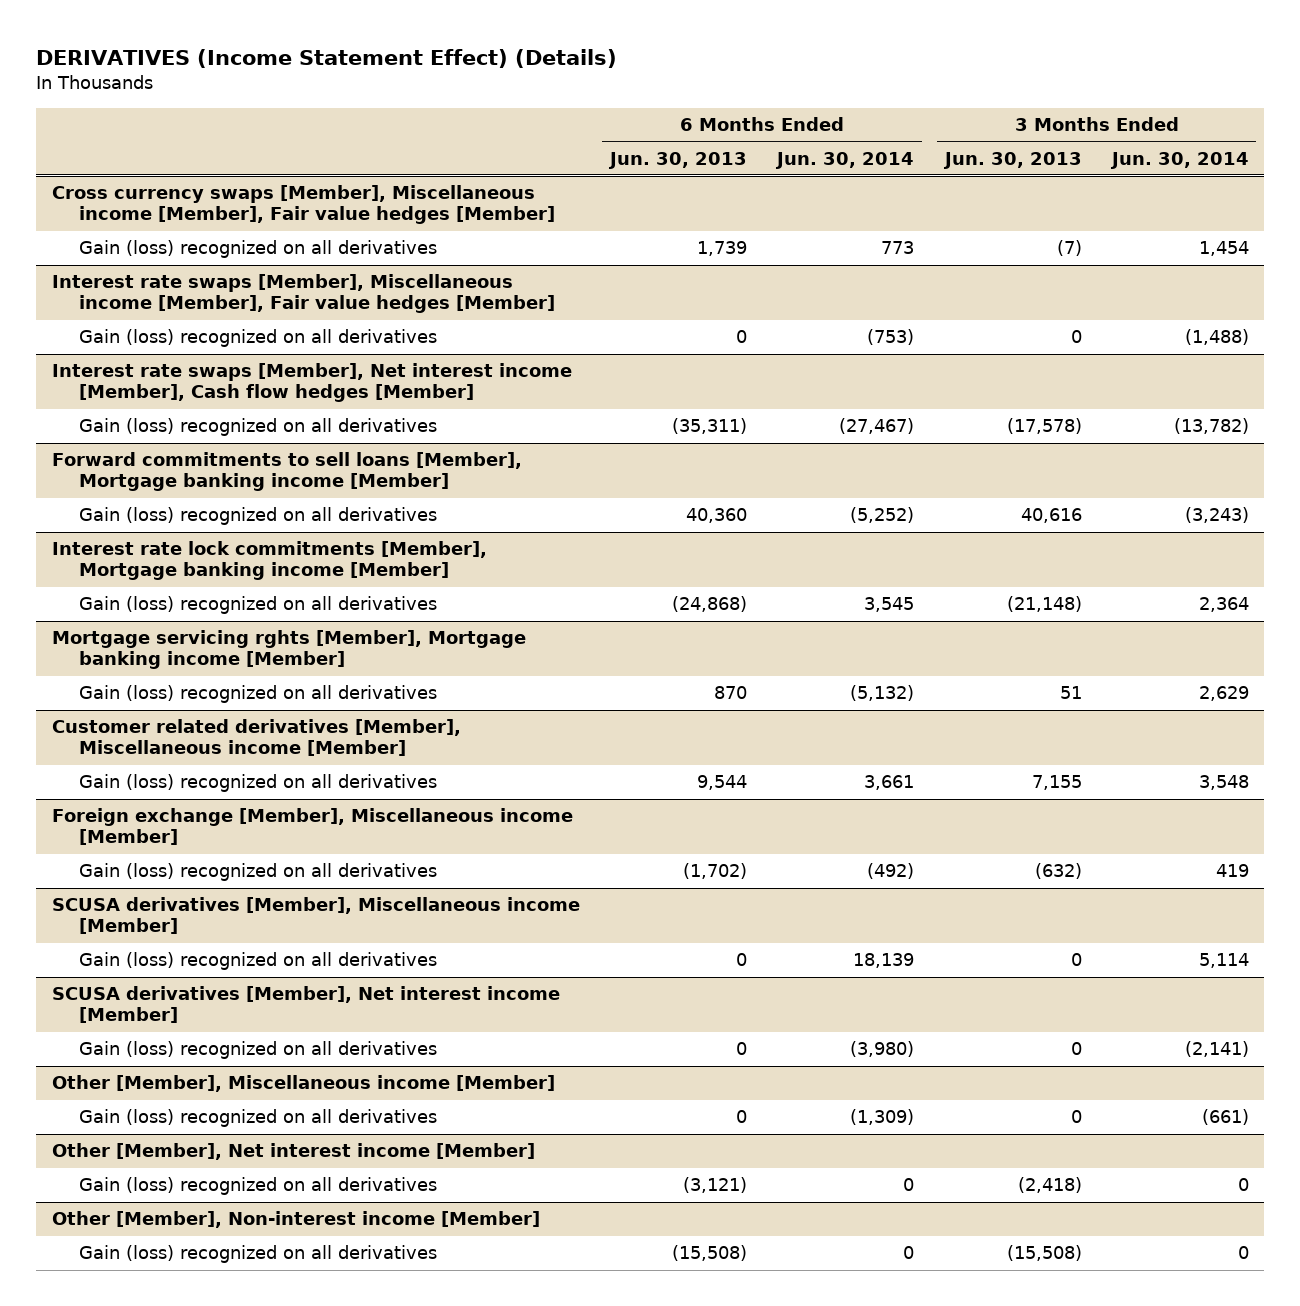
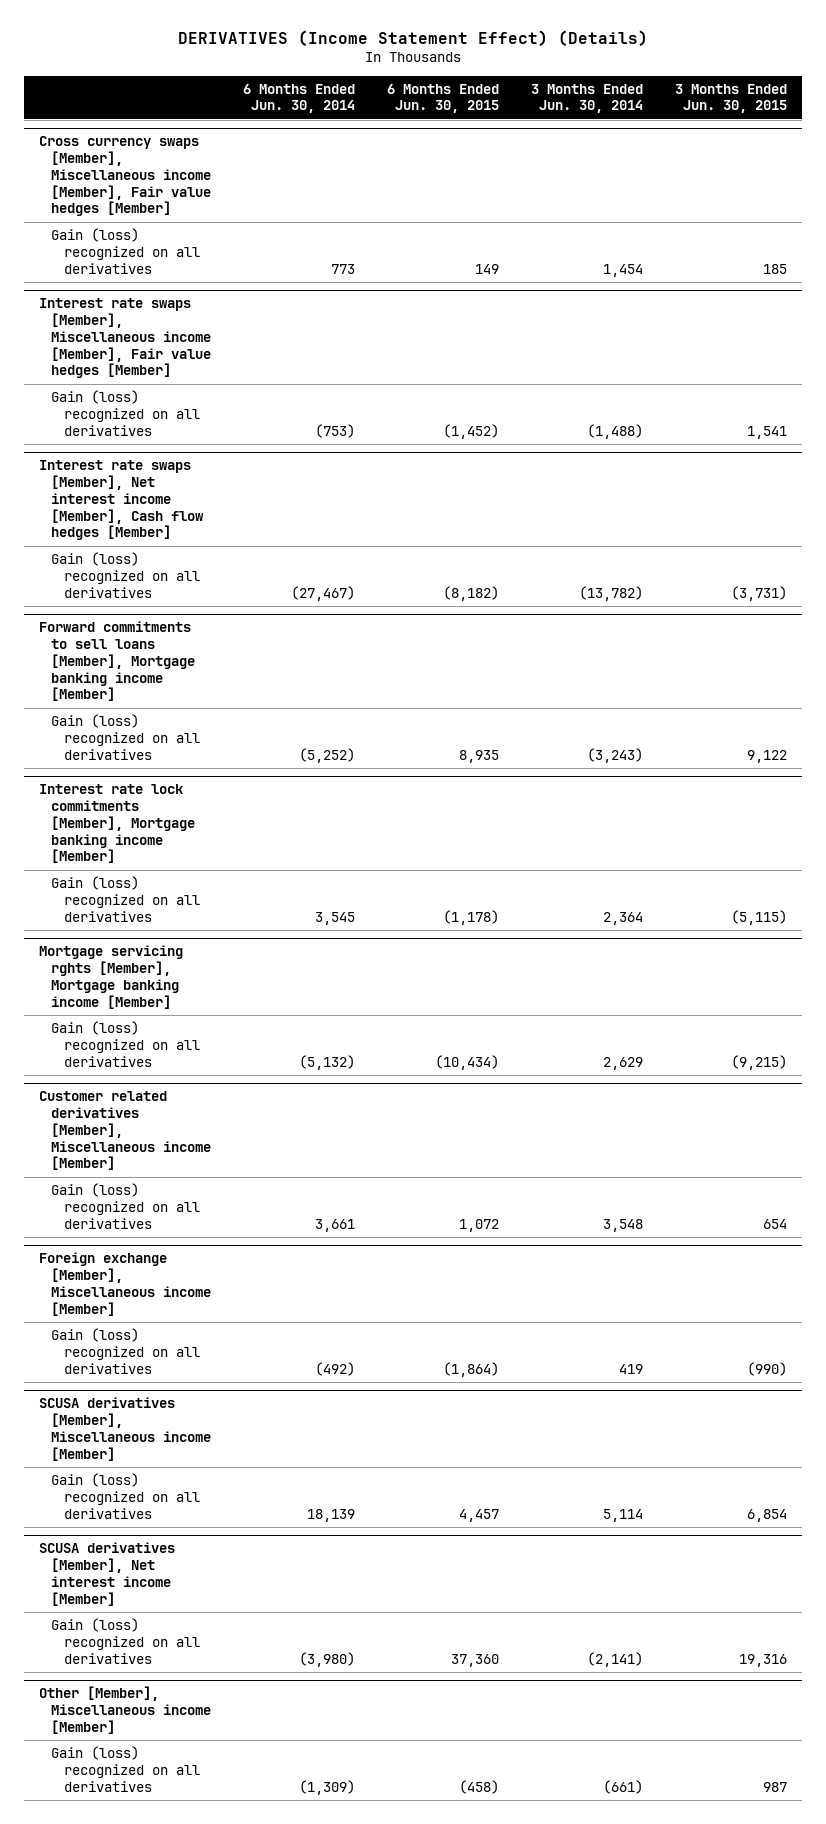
[607,151,747,169] Jun. 30, 2013 -> none
[942,151,1082,169] Jun. 30, 2013 -> none
none -> [387,83,500,114] 6 Months Ended Jun. 30, 2015
none -> [674,83,787,114] 3 Months Ended Jun. 30, 2015
[51,1143,535,1161] Other [Member], Net interest income [Member] -> none
[78,1177,437,1196] Gain (loss) recognized on all derivatives -> none
[51,1211,540,1229] Other [Member], Non-interest income [Member] -> none
[78,1245,437,1264] Gain (loss) recognized on all derivatives -> none

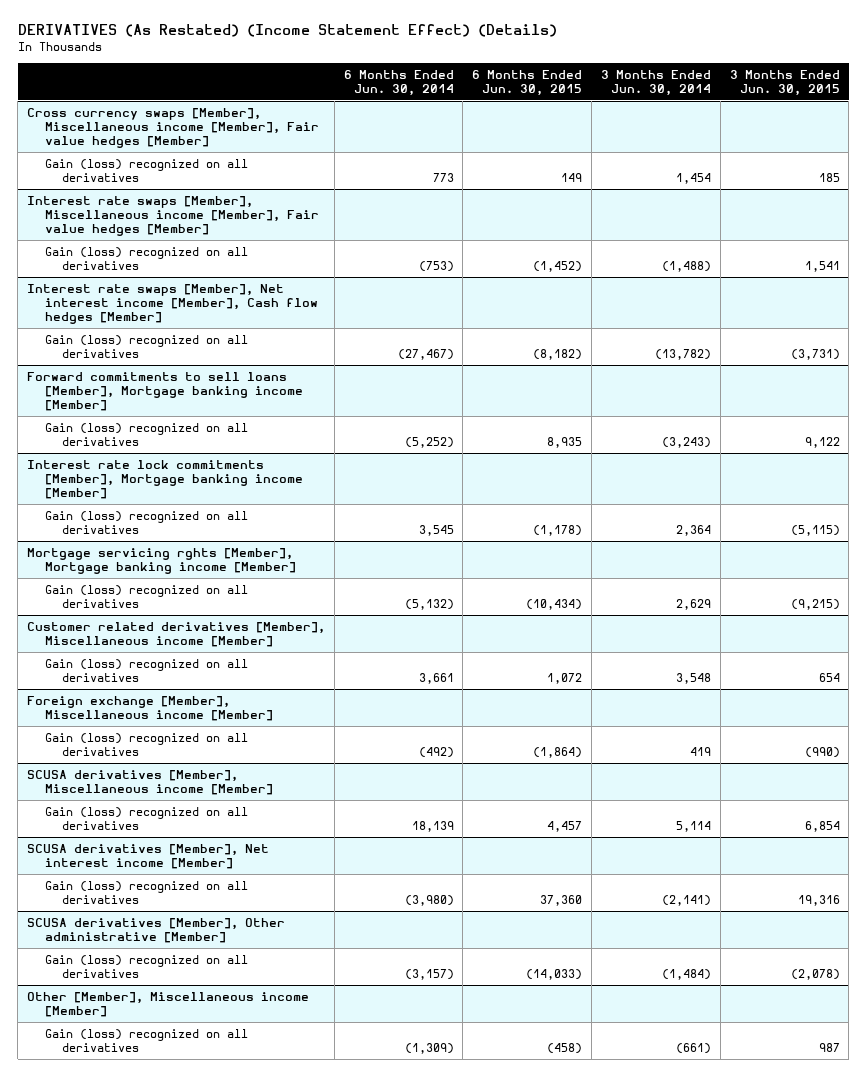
[177,30,648,47] DERIVATIVES (Income Statement Effect) (Details) -> [17,24,557,38] DERIVATIVES (As Restated) (Income Statement Effect) (Details)
none -> [26,917,285,944] SCUSA derivatives [Member], Other administrative [Member]
none -> [44,954,248,979] Gain (loss) recognized on all derivatives

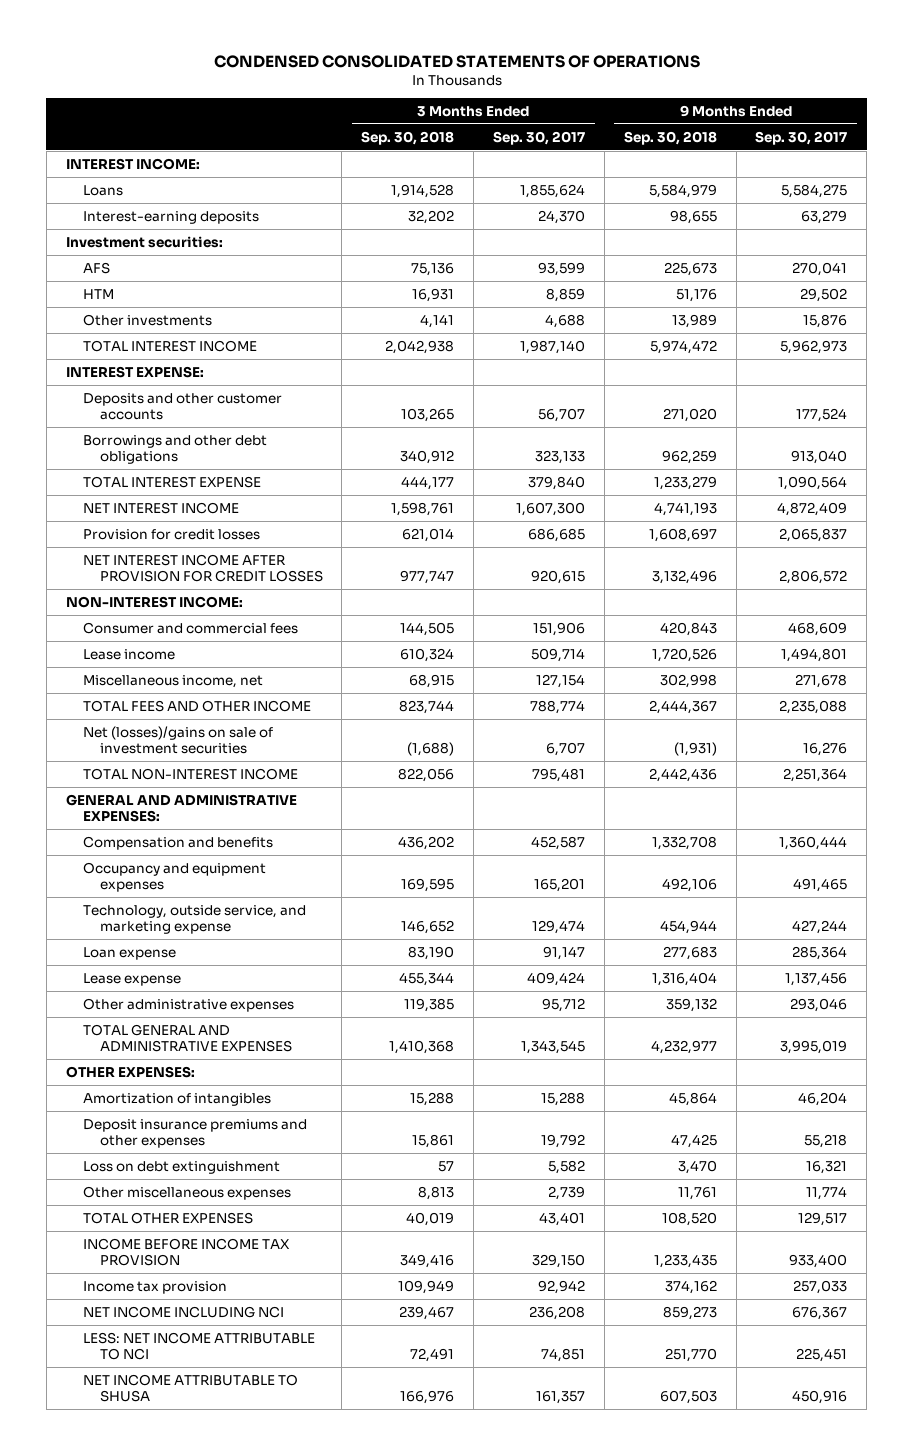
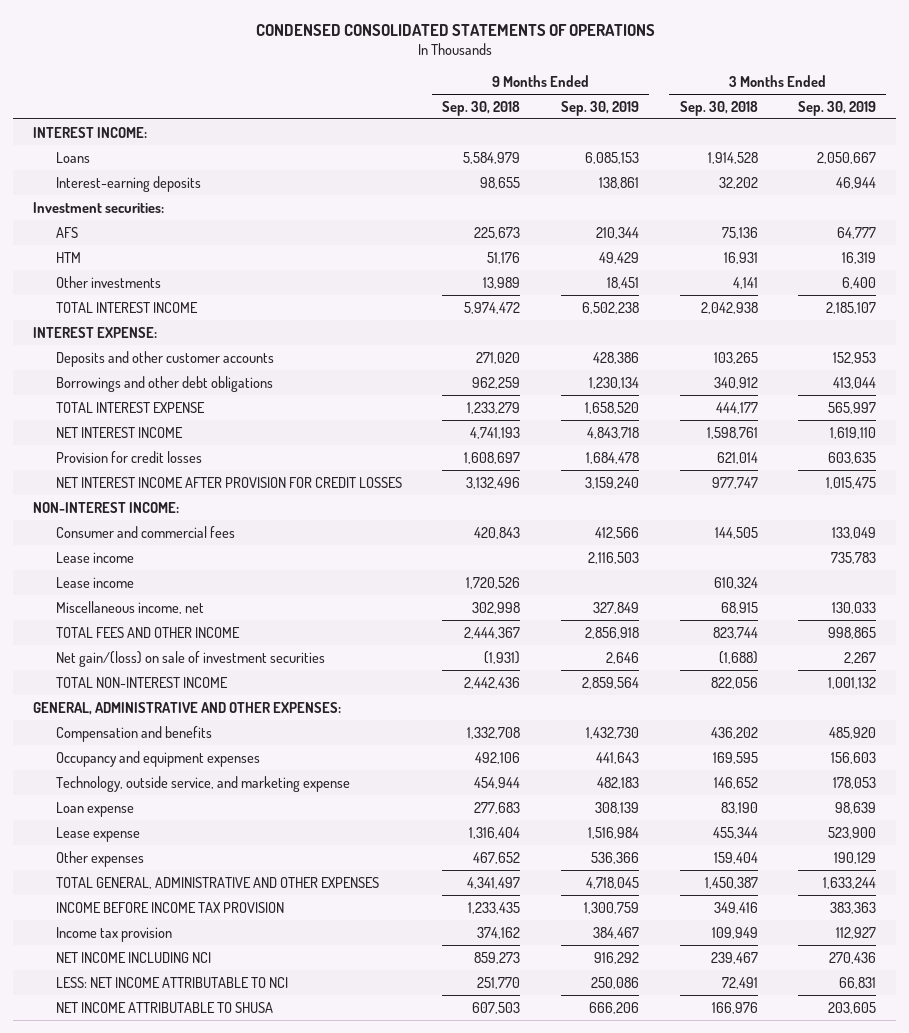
[493,130,586,145] Sep. 30, 2017 -> none
[755,130,848,145] Sep. 30, 2017 -> none
none -> [560,100,639,116] Sep. 30, 2019
none -> [798,100,877,116] Sep. 30, 2019
none -> [55,551,134,563] Lease income
[82,725,273,755] Net (losses)/gains on sale of investment securities -> [55,650,325,667] Net gain/(loss) on sale of investment securities
[65,793,297,823] GENERAL AND ADMINISTRATIVE EXPENSES: -> [33,701,342,715] GENERAL, ADMINISTRATIVE AND OTHER EXPENSES:
[65,1065,195,1078] OTHER EXPENSES: -> none
[82,1092,271,1106] Amortization of intangibles -> none
[82,1118,307,1149] Deposit insurance premiums and other expenses -> none
[82,1160,280,1174] Loss on debt extinguishment -> none
[82,1185,291,1200] Other miscellaneous expenses -> none
[82,1211,253,1224] TOTAL OTHER EXPENSES -> none
[82,997,294,1012] Other administrative expenses -> [55,850,144,867] Other expenses
[404,997,455,1012] 119,385 -> [713,851,758,864] 159,404
[665,997,717,1012] 359,132 -> [473,851,521,864] 467,652
[82,1023,292,1053] TOTAL GENERAL AND ADMINISTRATIVE EXPENSES -> [55,876,379,889] TOTAL GENERAL, ADMINISTRATIVE AND OTHER EXPENSES
[389,1040,455,1055] 1,410,368 -> [704,876,758,889] 1,450,387
[650,1040,717,1055] 4,232,977 -> [467,876,521,889] 4,341,497

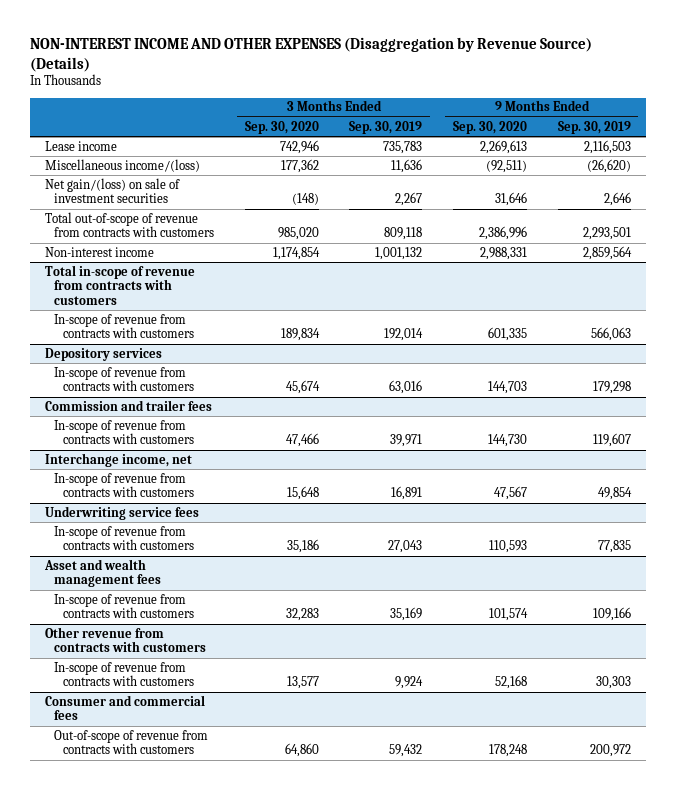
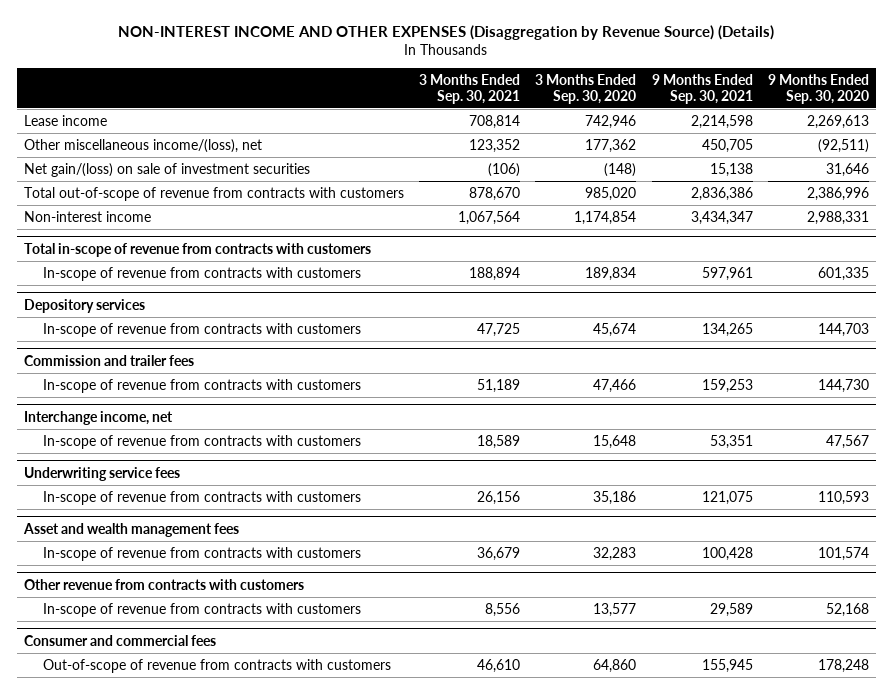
[349,120,423,134] Sep. 30, 2019 -> none
[557,120,631,134] Sep. 30, 2019 -> none
none -> [419,74,521,104] 3 Months Ended Sep. 30, 2021
none -> [651,74,753,104] 9 Months Ended Sep. 30, 2021
[45,158,201,172] Miscellaneous income/(loss) -> [24,138,263,153] Other miscellaneous income/(loss), net

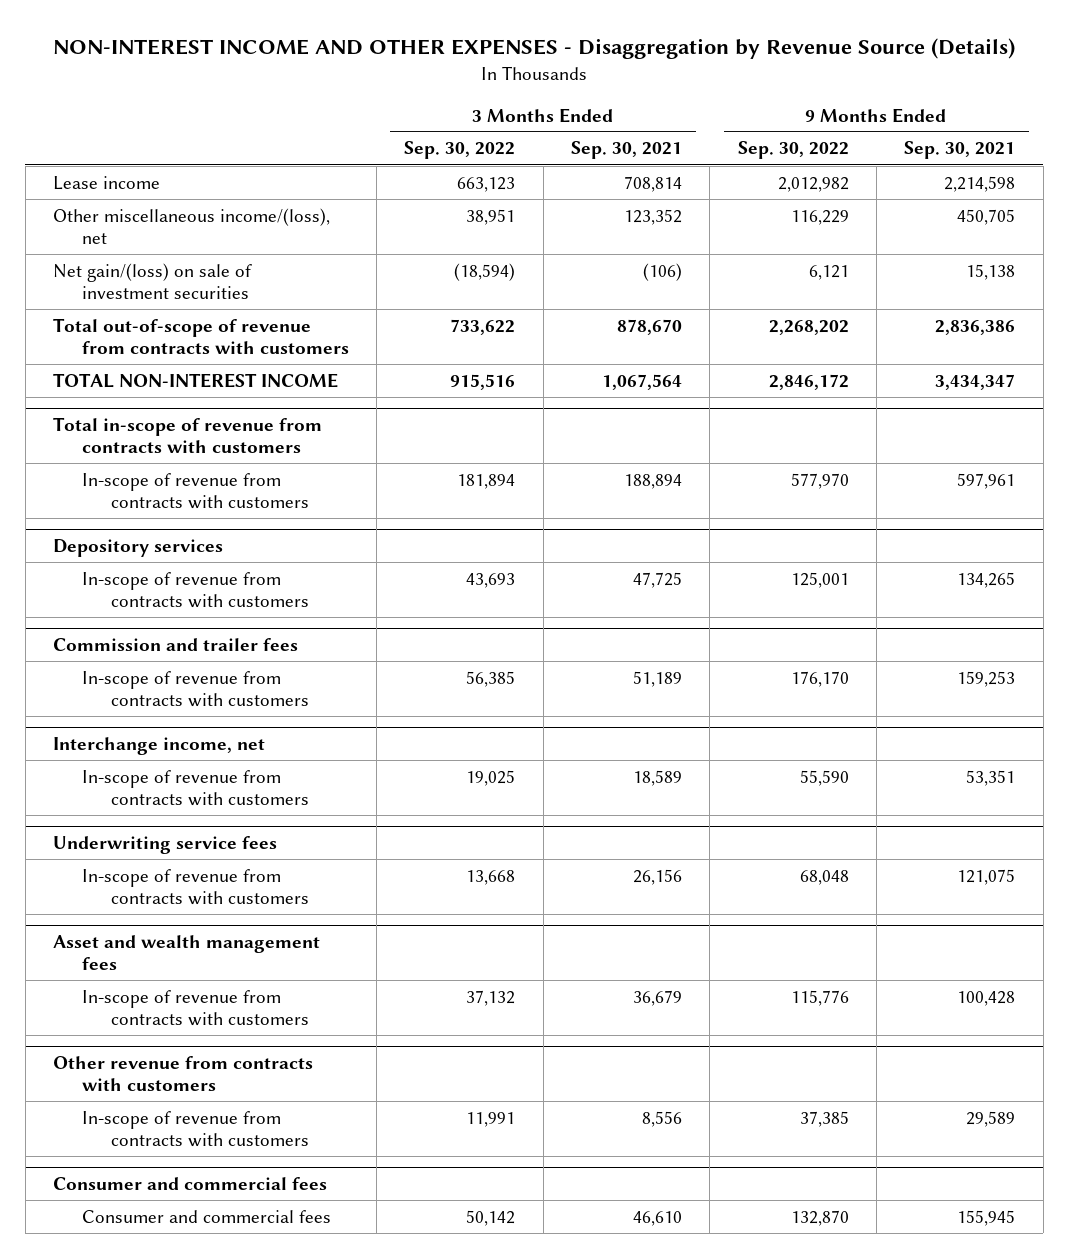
[118,25,775,41] NON-INTEREST INCOME AND OTHER EXPENSES (Disaggregation by Revenue Source) (Details) -> [53,38,1016,60] NON-INTEREST INCOME AND OTHER EXPENSES - Disaggregation by Revenue Source (Details)
[535,74,637,104] 3 Months Ended Sep. 30, 2020 -> none
[767,74,869,104] 9 Months Ended Sep. 30, 2020 -> none
none -> [404,141,516,160] Sep. 30, 2022
none -> [737,141,849,160] Sep. 30, 2022
[24,210,152,222] Non-interest income -> [52,372,338,388] TOTAL NON-INTEREST INCOME
[43,658,392,673] Out-of-scope of revenue from contracts with customers -> [81,1209,331,1223] Consumer and commercial fees

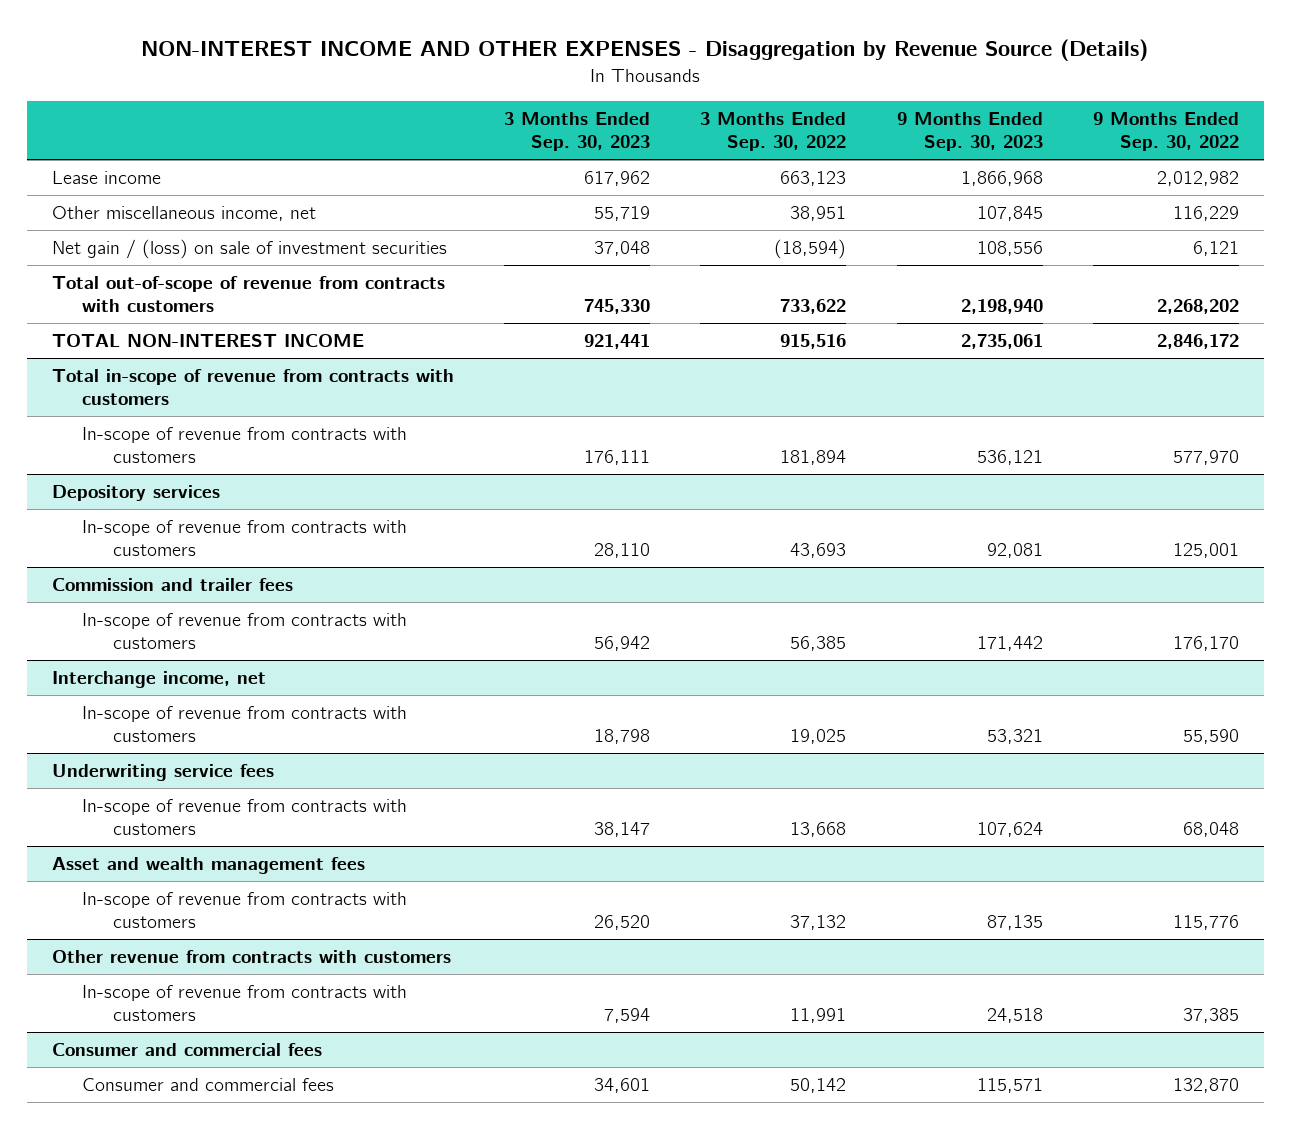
[571,141,683,160] Sep. 30, 2021 -> none
[904,141,1016,160] Sep. 30, 2021 -> none
none -> [504,112,651,152] 3 Months Ended Sep. 30, 2023
none -> [896,112,1043,152] 9 Months Ended Sep. 30, 2023
[52,207,330,244] Other miscellaneous income/(loss), net -> [51,206,316,222] Other miscellaneous income, net
[52,262,252,299] Net gain/(loss) on sale of investment securities -> [51,239,447,260] Net gain / (loss) on sale of investment securities

